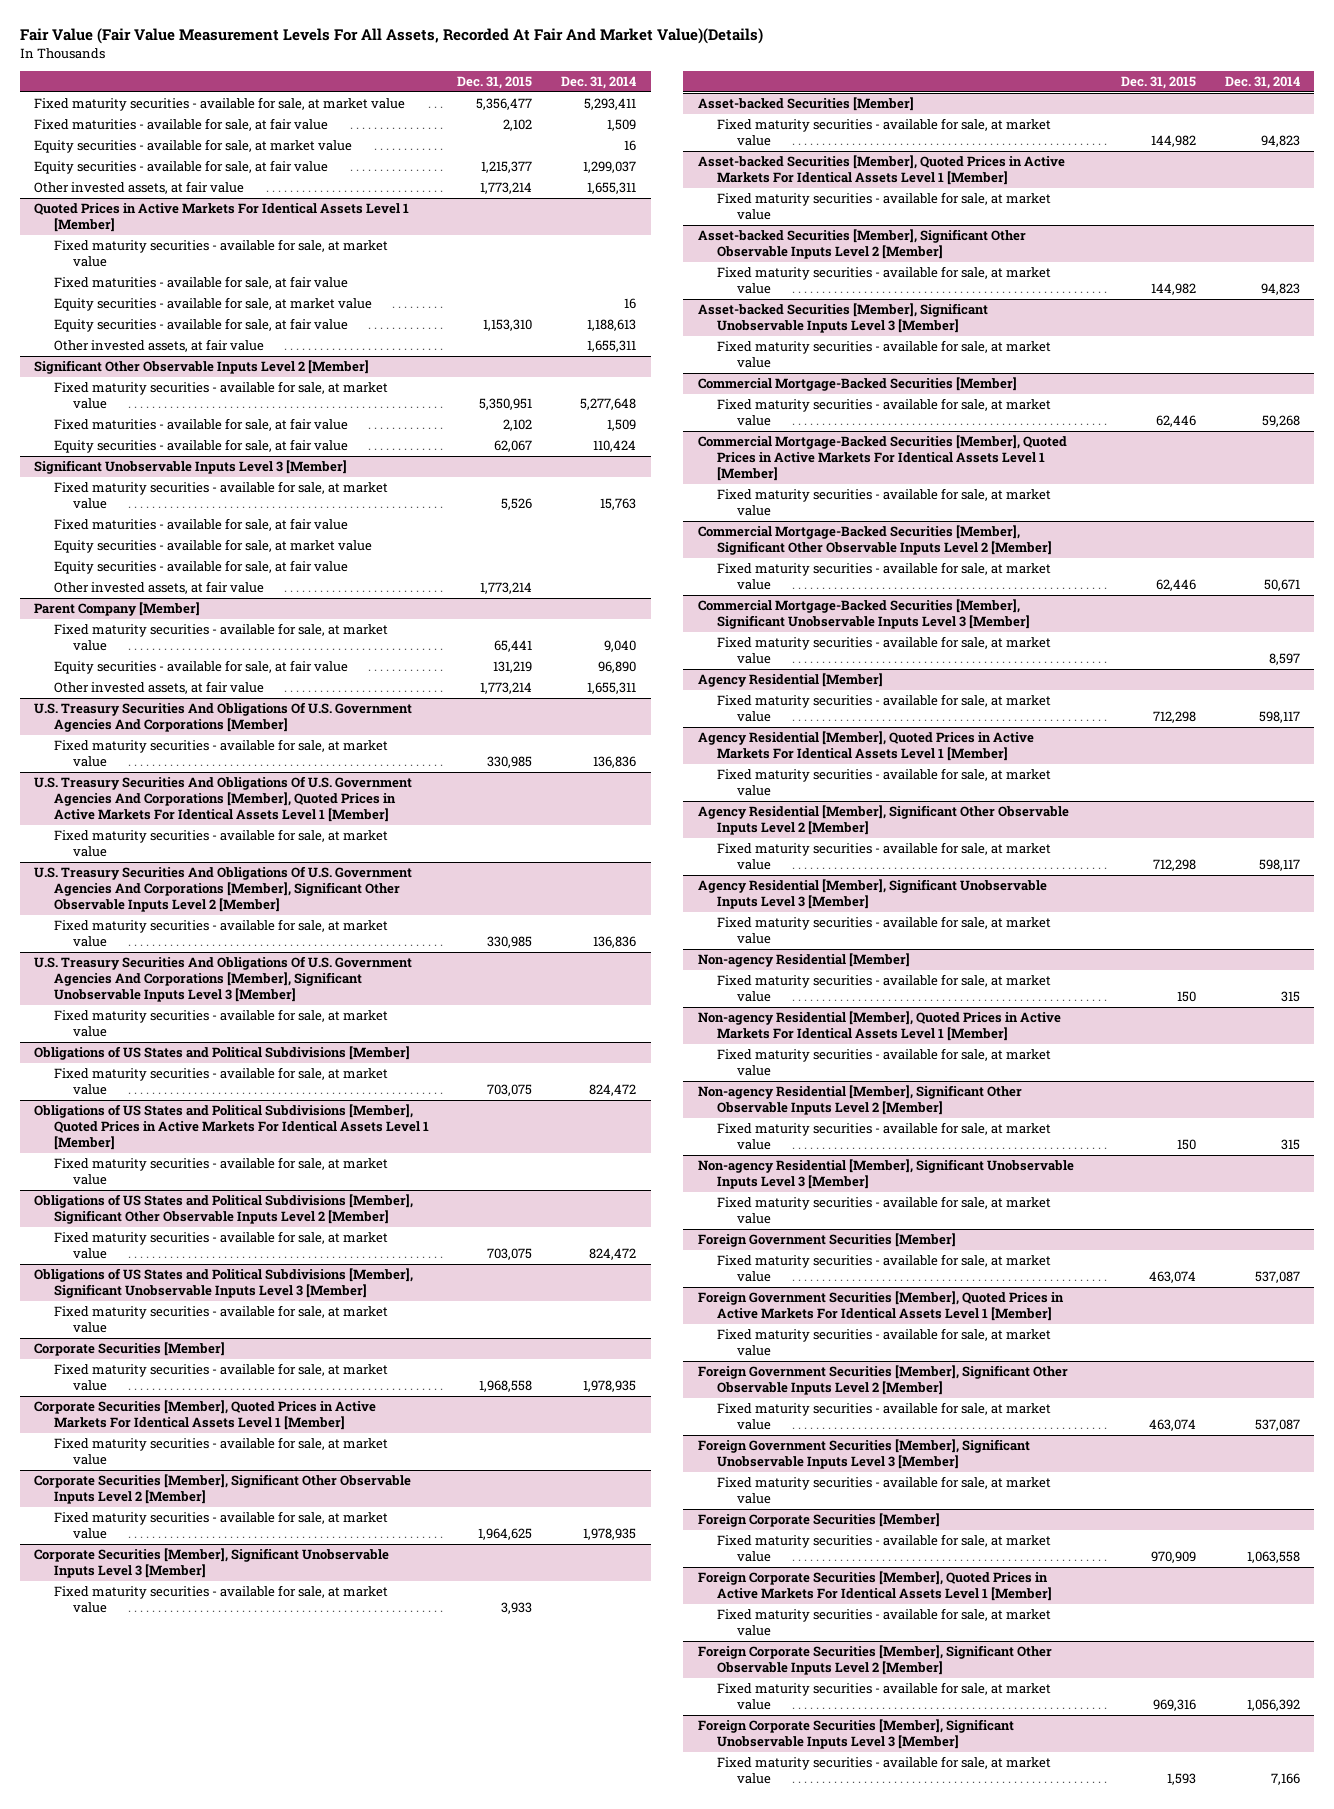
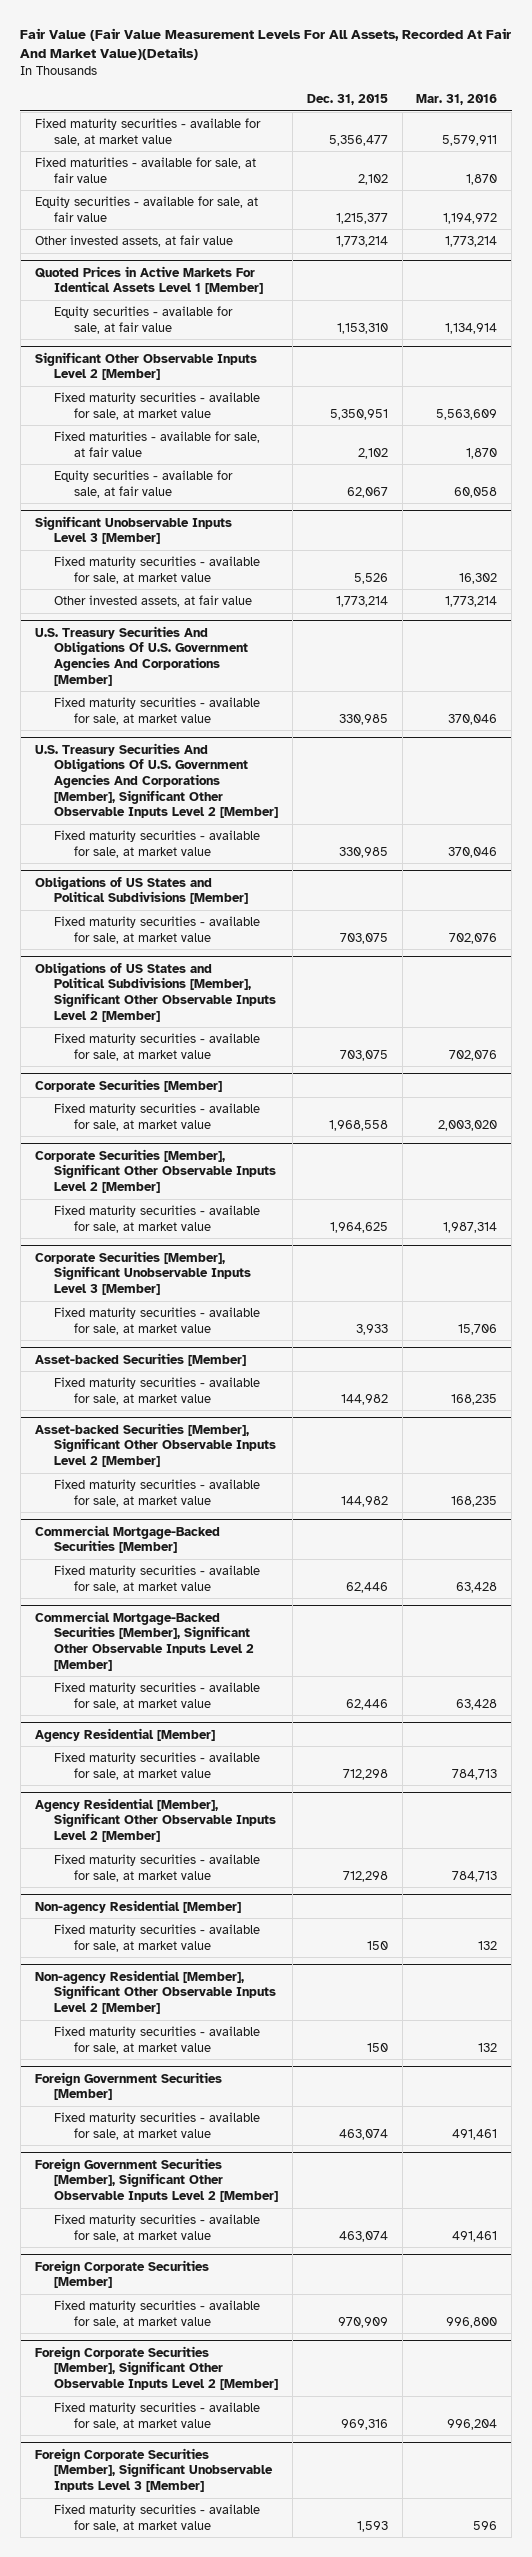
[561,76,637,90] Dec. 31, 2014 -> none
none -> [416,94,498,106] Mar. 31, 2016
[34,139,353,154] Equity securities - available for sale, at market value -> none
[53,239,388,268] Fixed maturity securities - available for sale, at market value -> none
[53,276,348,290] Fixed maturities - available for sale, at fair value -> none
[53,297,372,312] Equity securities - available for sale, at market value -> none
[53,339,264,353] Other invested assets, at fair value -> none
[53,518,348,532] Fixed maturities - available for sale, at fair value -> none
[53,539,372,554] Equity securities - available for sale, at market value -> none
[53,560,348,575] Equity securities - available for sale, at fair value -> none
[34,602,201,617] Parent Company [Member] -> none
[53,623,388,652] Fixed maturity securities - available for sale, at market value -> none
[53,660,348,675] Equity securities - available for sale, at fair value -> none
[53,681,264,695] Other invested assets, at fair value -> none
[34,776,413,823] U.S. Treasury Securities And Obligations Of U.S. Government Agencies And Corporations [Member], Quoted Prices in Active Markets For Identical Assets Level 1 [Member] -> none
[53,829,388,858] Fixed maturity securities - available for sale, at market value -> none
[34,956,413,1003] U.S. Treasury Securities And Obligations Of U.S. Government Agencies And Corporations [Member], Significant Unobservable Inputs Level 3 [Member] -> none
[53,1009,388,1038] Fixed maturity securities - available for sale, at market value -> none
[34,1104,429,1151] Obligations of US States and Political Subdivisions [Member], Quoted Prices in Active Markets For Identical Assets Level 1 [Member] -> none
[53,1157,388,1186] Fixed maturity securities - available for sale, at market value -> none
[34,1268,414,1299] Obligations of US States and Political Subdivisions [Member], Significant Unobservable Inputs Level 3 [Member] -> none
[53,1305,388,1334] Fixed maturity securities - available for sale, at market value -> none
[34,1400,377,1431] Corporate Securities [Member], Quoted Prices in Active Markets For Identical Assets Level 1 [Member] -> none
[53,1437,388,1466] Fixed maturity securities - available for sale, at market value -> none
[697,155,1065,186] Asset-backed Securities [Member], Quoted Prices in Active Markets For Identical Assets Level 1 [Member] -> none
[717,192,1052,221] Fixed maturity securities - available for sale, at market value -> none
[697,303,988,334] Asset-backed Securities [Member], Significant Unobservable Inputs Level 3 [Member] -> none
[717,340,1052,369] Fixed maturity securities - available for sale, at market value -> none
[697,435,1067,482] Commercial Mortgage-Backed Securities [Member], Quoted Prices in Active Markets For Identical Assets Level 1 [Member] -> none
[717,488,1052,517] Fixed maturity securities - available for sale, at market value -> none
[697,599,1031,630] Commercial Mortgage-Backed Securities [Member], Significant Unobservable Inputs Level 3 [Member] -> none
[717,636,1052,665] Fixed maturity securities - available for sale, at market value -> none
[697,731,1034,762] Agency Residential [Member], Quoted Prices in Active Markets For Identical Assets Level 1 [Member] -> none
[717,768,1052,797] Fixed maturity securities - available for sale, at market value -> none
[697,879,1047,910] Agency Residential [Member], Significant Unobservable Inputs Level 3 [Member] -> none
[717,916,1052,945] Fixed maturity securities - available for sale, at market value -> none
[697,1011,1061,1042] Non-agency Residential [Member], Quoted Prices in Active Markets For Identical Assets Level 1 [Member] -> none
[717,1048,1052,1077] Fixed maturity securities - available for sale, at market value -> none
[697,1159,1074,1190] Non-agency Residential [Member], Significant Unobservable Inputs Level 3 [Member] -> none
[717,1196,1052,1225] Fixed maturity securities - available for sale, at market value -> none
[697,1291,1064,1322] Foreign Government Securities [Member], Quoted Prices in Active Markets For Identical Assets Level 1 [Member] -> none
[717,1328,1052,1357] Fixed maturity securities - available for sale, at market value -> none
[697,1439,1030,1470] Foreign Government Securities [Member], Significant Unobservable Inputs Level 3 [Member] -> none
[717,1476,1052,1505] Fixed maturity securities - available for sale, at market value -> none
[697,1571,1053,1602] Foreign Corporate Securities [Member], Quoted Prices in Active Markets For Identical Assets Level 1 [Member] -> none
[717,1608,1052,1637] Fixed maturity securities - available for sale, at market value -> none

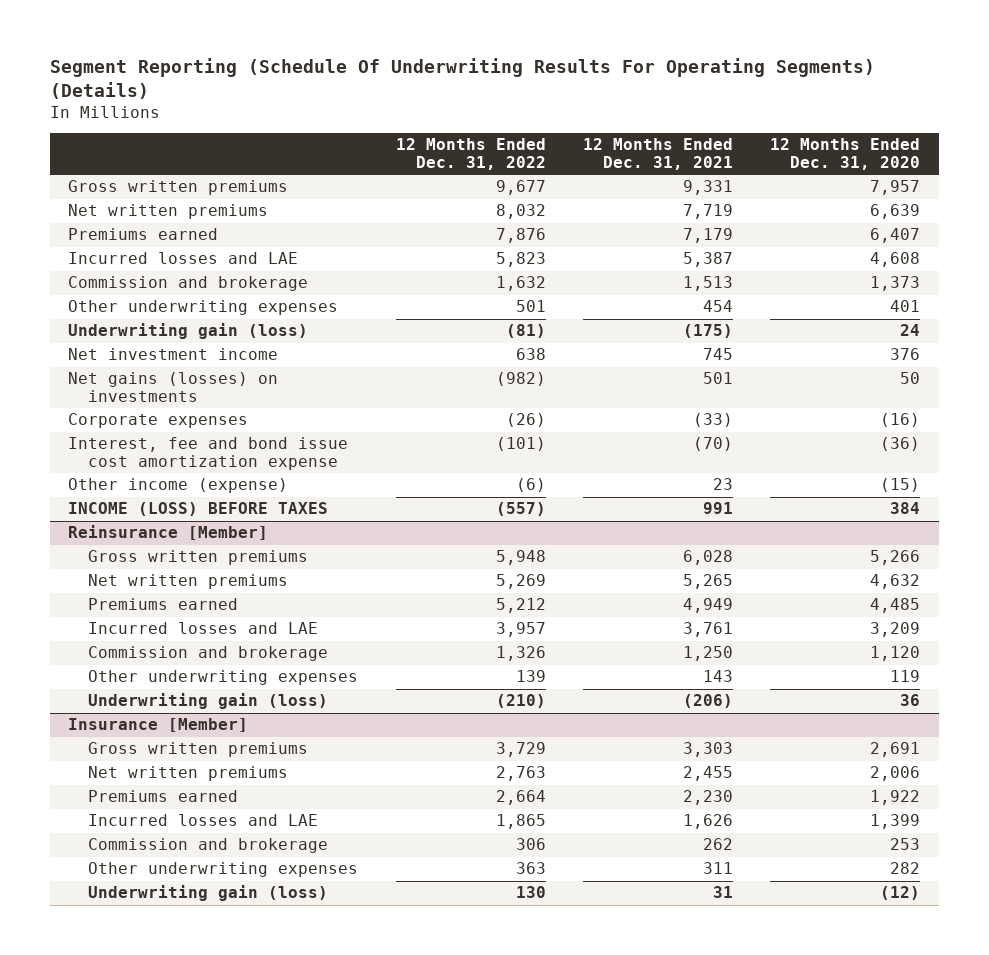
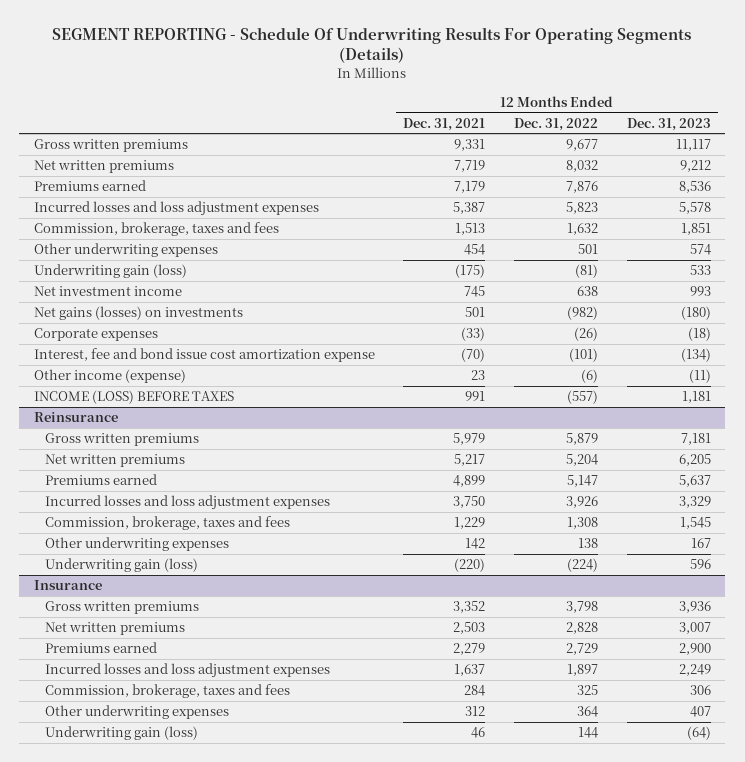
[49,58,875,100] Segment Reporting (Schedule Of Underwriting Results For Operating Segments) (Details) -> [52,26,692,64] SEGMENT REPORTING - Schedule Of Underwriting Results For Operating Segments (Details)
[770,138,921,170] 12 Months Ended Dec. 31, 2020 -> none
none -> [627,117,712,131] Dec. 31, 2023
[68,252,299,265] Incurred losses and LAE -> [33,201,319,217] Incurred losses and loss adjustment expenses
[68,276,309,292] Commission and brokerage -> [33,222,279,237] Commission, brokerage, taxes and fees
[68,525,269,541] Reinsurance [Member] -> [33,412,118,423] Reinsurance
[495,550,546,566] 5,948 -> [566,433,599,446] 5,879
[682,550,733,566] 6,028 -> [453,433,486,446] 5,979
[495,574,546,590] 5,269 -> [566,454,599,467] 5,204
[682,574,733,590] 5,265 -> [454,454,486,467] 5,217
[495,598,546,614] 5,212 -> [567,475,599,488] 5,147
[682,598,733,614] 4,949 -> [453,475,486,488] 4,899
[88,622,319,635] Incurred losses and LAE -> [45,495,331,511] Incurred losses and loss adjustment expenses
[495,622,546,638] 3,957 -> [566,496,599,509] 3,926
[682,622,733,638] 3,761 -> [453,496,486,509] 3,750
[88,646,329,662] Commission and brokerage -> [45,516,291,531] Commission, brokerage, taxes and fees
[495,646,546,662] 1,326 -> [567,517,599,530] 1,308
[682,646,733,662] 1,250 -> [454,517,486,530] 1,229
[515,670,546,683] 139 -> [578,538,599,549] 138
[702,670,733,683] 143 -> [465,538,486,550] 142
[495,694,546,709] (210) -> [567,558,599,573] (224)
[682,694,733,709] (206) -> [454,558,486,573] (220)
[68,718,249,733] Insurance [Member] -> [33,580,102,591] Insurance
[495,742,546,758] 3,729 -> [566,601,599,614] 3,798
[682,742,733,758] 3,303 -> [453,601,486,614] 3,352
[495,766,546,782] 2,763 -> [566,622,599,635] 2,828
[682,766,733,782] 2,455 -> [453,622,486,635] 2,503
[495,790,546,806] 2,664 -> [566,643,599,656] 2,729
[682,790,733,806] 2,230 -> [453,643,486,656] 2,279
[88,814,319,827] Incurred losses and LAE -> [45,663,331,679] Incurred losses and loss adjustment expenses
[495,814,546,830] 1,865 -> [567,664,599,677] 1,897
[682,814,733,830] 1,626 -> [454,664,486,677] 1,637
[88,838,329,854] Commission and brokerage -> [45,684,291,699] Commission, brokerage, taxes and fees
[515,838,546,851] 306 -> [577,685,599,696] 325
[702,838,733,851] 262 -> [464,685,486,697] 284
[515,862,546,875] 363 -> [577,706,599,718] 364
[702,862,733,875] 311 -> [465,706,486,717] 312
[515,886,546,899] 130 -> [578,727,599,739] 144
[712,886,733,899] 31 -> [471,727,486,739] 46

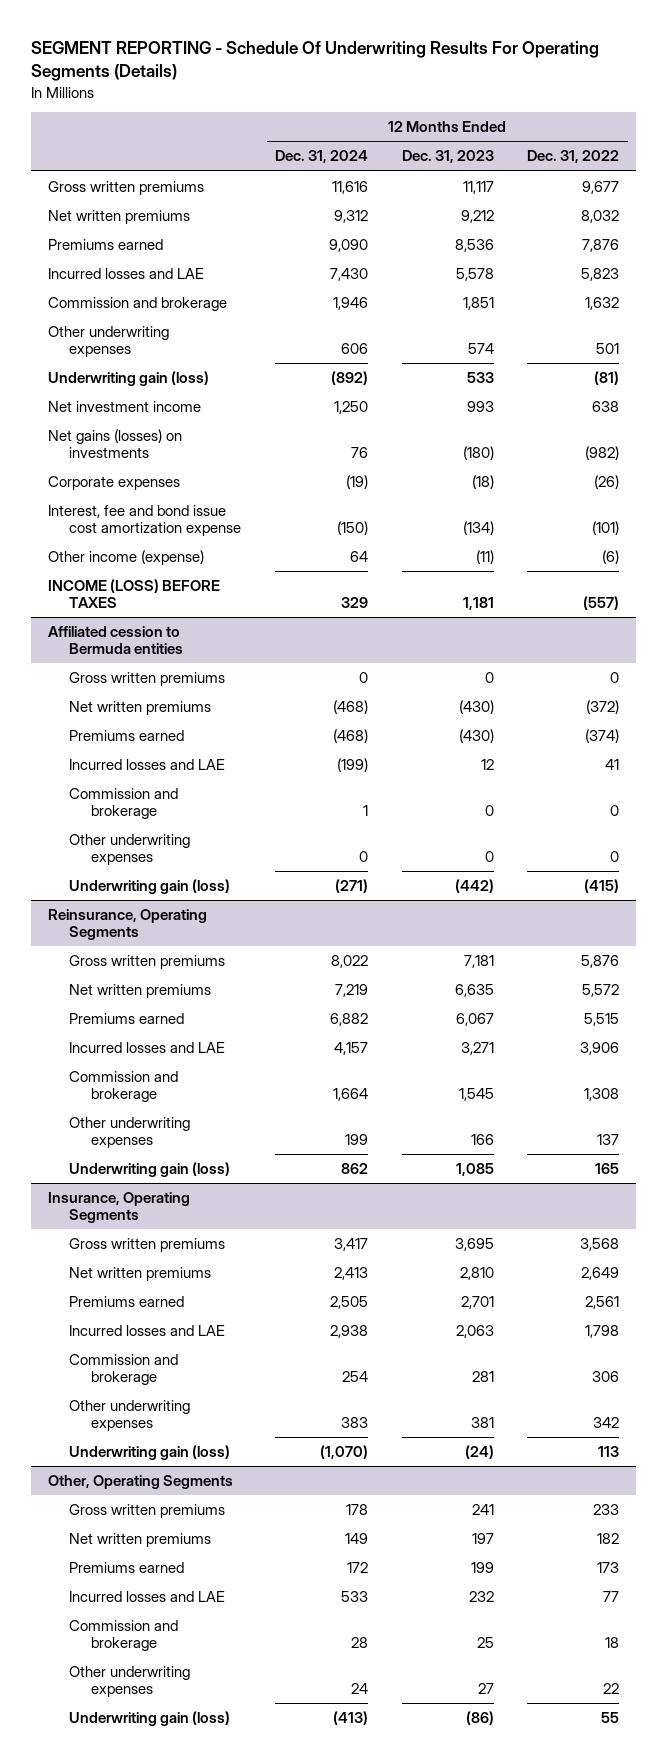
[403,117,486,131] Dec. 31, 2021 -> none
none -> [275,150,369,164] Dec. 31, 2024
[33,201,319,217] Incurred losses and loss adjustment expenses -> [48,267,205,279] Incurred losses and LAE
[33,222,279,237] Commission, brokerage, taxes and fees -> [48,296,228,311] Commission and brokerage
[33,412,118,423] Reinsurance -> none
[33,580,102,591] Insurance -> none
none -> [48,625,184,655] Affiliated cession to Bermuda entities
[566,433,599,446] 5,879 -> [610,671,620,683] 0
[681,433,712,446] 7,181 -> [484,671,494,683] 0
[566,454,599,467] 5,204 -> [586,699,620,714] (372)
[679,454,712,467] 6,205 -> [458,699,494,714] (430)
[567,475,599,488] 5,147 -> [585,728,620,743] (374)
[679,475,712,488] 5,637 -> [458,728,494,743] (430)
[45,495,331,511] Incurred losses and loss adjustment expenses -> [69,758,226,770] Incurred losses and LAE
[566,496,599,509] 3,926 -> [605,758,620,770] 41
[679,496,712,509] 3,329 -> [480,758,494,770] 12
[45,516,291,531] Commission, brokerage, taxes and fees -> [69,787,179,820] Commission and brokerage
[567,517,599,530] 1,308 -> [610,805,620,817] 0
[680,517,712,530] 1,545 -> [484,805,494,817] 0
[578,538,599,549] 138 -> [610,851,620,863] 0
[691,538,712,549] 167 -> [484,851,494,863] 0
[567,558,599,573] (224) -> [584,878,620,893] (415)
[690,559,712,570] 596 -> [454,878,494,893] (442)
none -> [48,908,208,941] Reinsurance, Operating Segments
[566,601,599,614] 3,798 -> [581,954,620,968] 5,876
[679,601,712,614] 3,936 -> [463,954,494,968] 7,181
[566,622,599,635] 2,828 -> [582,983,620,997] 5,572
[679,622,712,635] 3,007 -> [454,983,494,997] 6,635
[566,643,599,656] 2,729 -> [584,1012,620,1026] 5,515
[679,643,712,656] 2,900 -> [455,1012,494,1026] 6,067
[45,663,331,679] Incurred losses and loss adjustment expenses -> [69,1041,226,1053] Incurred losses and LAE
[567,664,599,677] 1,897 -> [580,1041,620,1055] 3,906
[679,664,712,677] 2,249 -> [460,1041,494,1055] 3,271
[45,684,291,699] Commission, brokerage, taxes and fees -> [69,1070,179,1103] Commission and brokerage
[577,685,599,696] 325 -> [584,1088,620,1102] 1,308
[690,685,712,696] 306 -> [458,1088,494,1102] 1,545
[577,706,599,718] 364 -> [597,1134,620,1146] 137
[690,706,712,718] 407 -> [470,1134,494,1146] 166
[578,727,599,739] 144 -> [595,1162,620,1174] 165
[687,726,712,741] (64) -> [455,1162,494,1176] 1,085
none -> [48,1191,191,1224] Insurance, Operating Segments
none -> [69,1237,226,1252] Gross written premiums
none -> [69,1266,212,1281] Net written premiums
none -> [69,1295,185,1307] Premiums earned
none -> [69,1324,226,1336] Incurred losses and LAE
none -> [69,1353,179,1386] Commission and brokerage
none -> [69,1399,191,1432] Other underwriting expenses
none -> [69,1444,231,1460] Underwriting gain (loss)
none -> [48,1474,234,1489] Other, Operating Segments
none -> [69,1503,226,1518] Gross written premiums
none -> [69,1532,212,1547] Net written premiums
none -> [69,1561,185,1573] Premiums earned
none -> [69,1590,226,1602] Incurred losses and LAE
none -> [69,1619,179,1652] Commission and brokerage
none -> [69,1665,191,1698] Other underwriting expenses
none -> [69,1710,231,1726] Underwriting gain (loss)

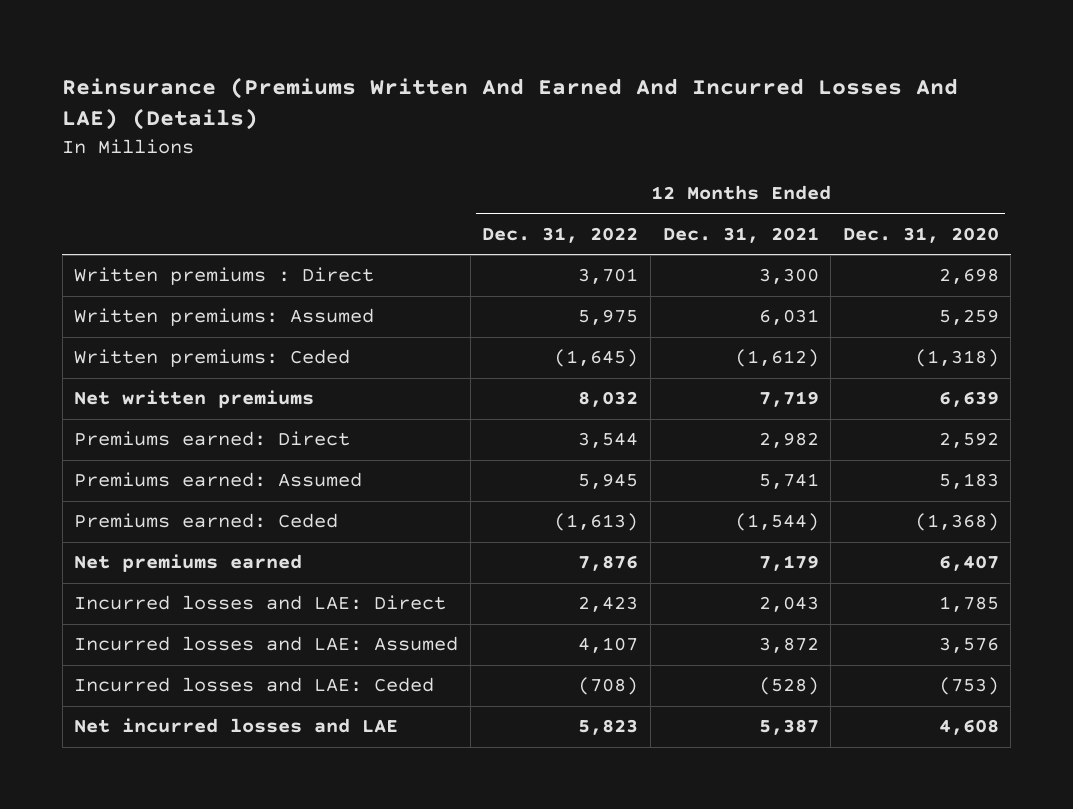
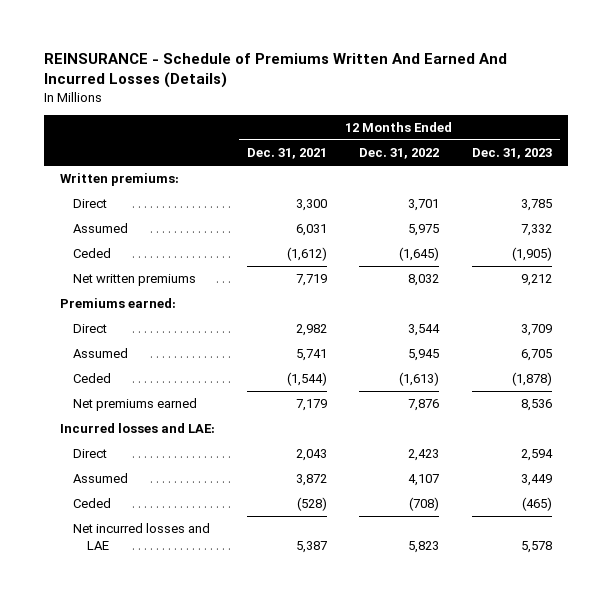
[62,76,959,131] Reinsurance (Premiums Written And Earned And Incurred Losses And LAE) (Details) -> [43,52,507,89] REINSURANCE - Schedule of Premiums Written And Earned And Incurred Losses (Details)
[842,226,999,243] Dec. 31, 2020 -> none
none -> [471,148,552,160] Dec. 31, 2023
none -> [59,173,179,187] Written premiums:
[74,267,375,286] Written premiums : Direct -> [73,199,108,209] Direct
[74,308,375,327] Written premiums: Assumed -> [73,223,129,234] Assumed
[74,349,351,368] Written premiums: Ceded -> [73,248,112,259] Ceded
none -> [59,298,176,309] Premiums earned:
[74,431,351,447] Premiums earned: Direct -> [73,324,108,334] Direct
[74,472,363,488] Premiums earned: Assumed -> [73,348,129,359] Assumed
[74,513,339,529] Premiums earned: Ceded -> [73,373,112,384] Ceded
none -> [59,423,215,434] Incurred losses and LAE:
[74,595,447,611] Incurred losses and LAE: Direct -> [73,449,108,459] Direct
[74,636,459,652] Incurred losses and LAE: Assumed -> [73,473,129,484] Assumed
[74,677,435,693] Incurred losses and LAE: Ceded -> [73,498,112,509] Ceded

